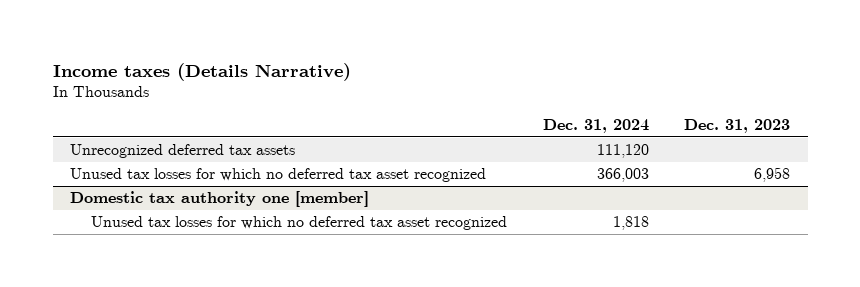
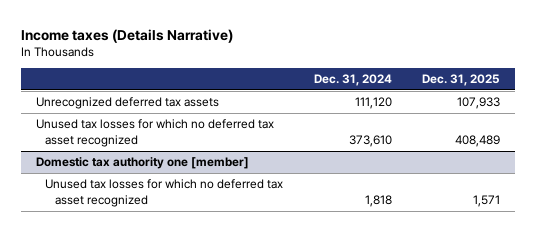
[684,119,791,134] Dec. 31, 2023 -> none
none -> [422,74,501,87] Dec. 31, 2025
[596,168,649,183] 366,003 -> [348,134,392,147] 373,610

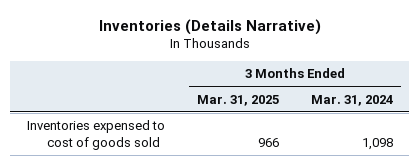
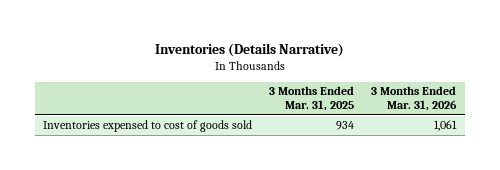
[311,94,394,106] Mar. 31, 2024 -> none
none -> [371,86,458,112] 3 Months Ended Mar. 31, 2026
[257,137,279,147] 966 -> [336,121,355,131] 934

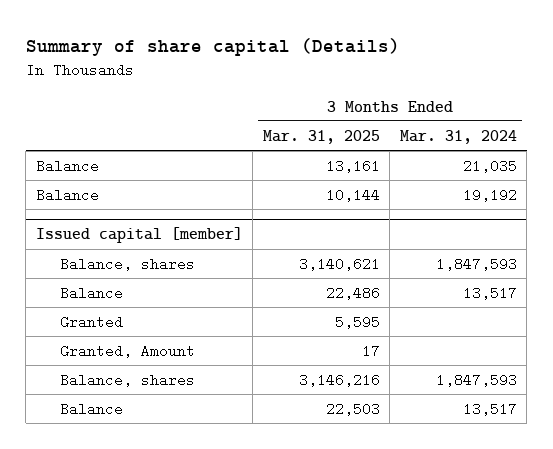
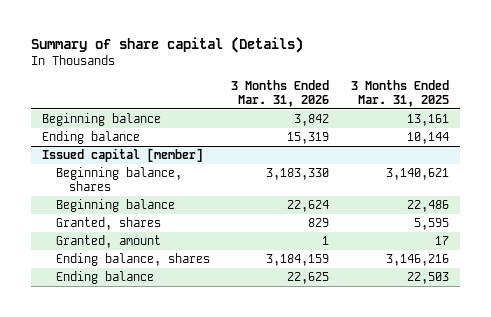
[399,129,517,144] Mar. 31, 2024 -> none
none -> [231,80,330,107] 3 Months Ended Mar. 31, 2026
[35,158,99,173] Balance -> [42,113,162,127] Beginning balance
[35,187,99,202] Balance -> [42,131,141,145] Ending balance
[60,256,196,271] Balance, shares -> [55,167,182,191] Beginning balance, shares
[60,285,124,300] Balance -> [55,199,175,213] Beginning balance
[60,314,124,329] Granted -> [55,217,161,231] Granted, shares
[60,343,196,358] Granted, Amount -> [55,235,161,249] Granted, amount
[60,372,196,387] Balance, shares -> [55,253,210,267] Ending balance, shares
[60,401,124,416] Balance -> [55,271,154,285] Ending balance

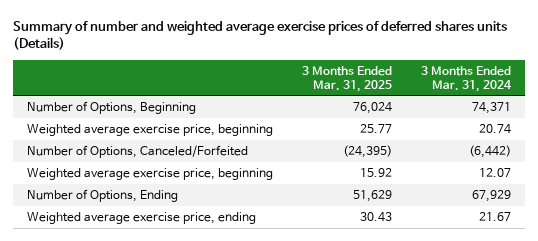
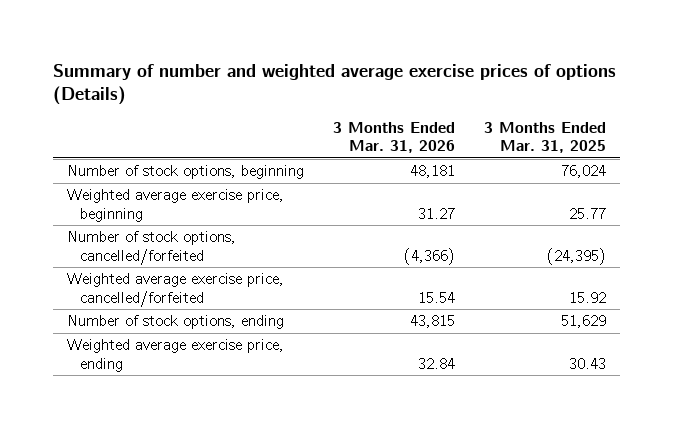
[12,20,507,51] Summary of number and weighted average exercise prices of deferred shares units (Details) -> [52,63,616,106] Summary of number and weighted average exercise prices of options (Details)
[420,65,512,92] 3 Months Ended Mar. 31, 2024 -> none
none -> [333,121,456,154] 3 Months Ended Mar. 31, 2026
[27,100,197,114] Number of Options, Beginning -> [67,165,305,180] Number of stock options, beginning
[27,144,249,158] Number of Options, Canceled/Forfeited -> [67,231,237,265] Number of stock options, cancelled/forfeited
[27,167,274,180] Weighted average exercise price, beginning -> [67,273,285,307] Weighted average exercise price, cancelled/forfeited
[27,188,179,202] Number of Options, Ending -> [67,315,285,330] Number of stock options, ending

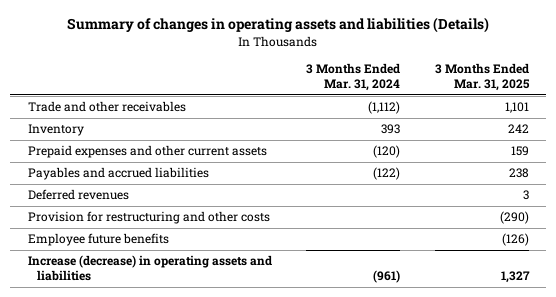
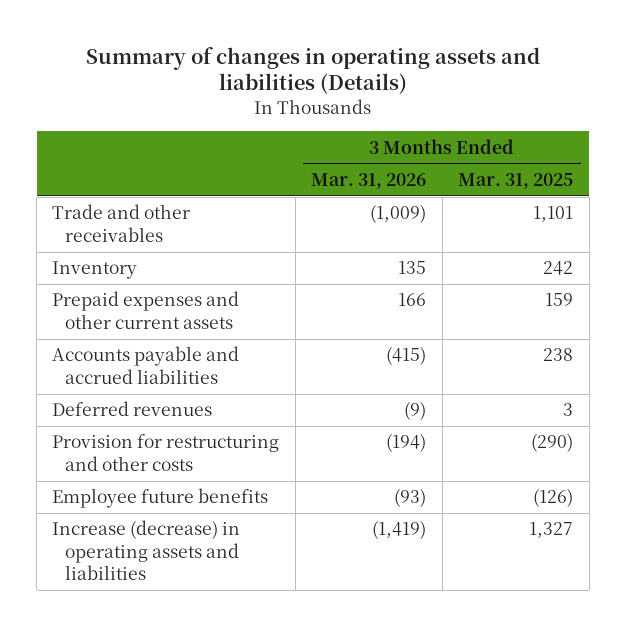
[306,62,401,92] 3 Months Ended Mar. 31, 2024 -> none
none -> [311,173,427,190] Mar. 31, 2026
[27,167,209,181] Payables and accrued liabilities -> [52,346,240,384] Accounts payable and accrued liabilities

